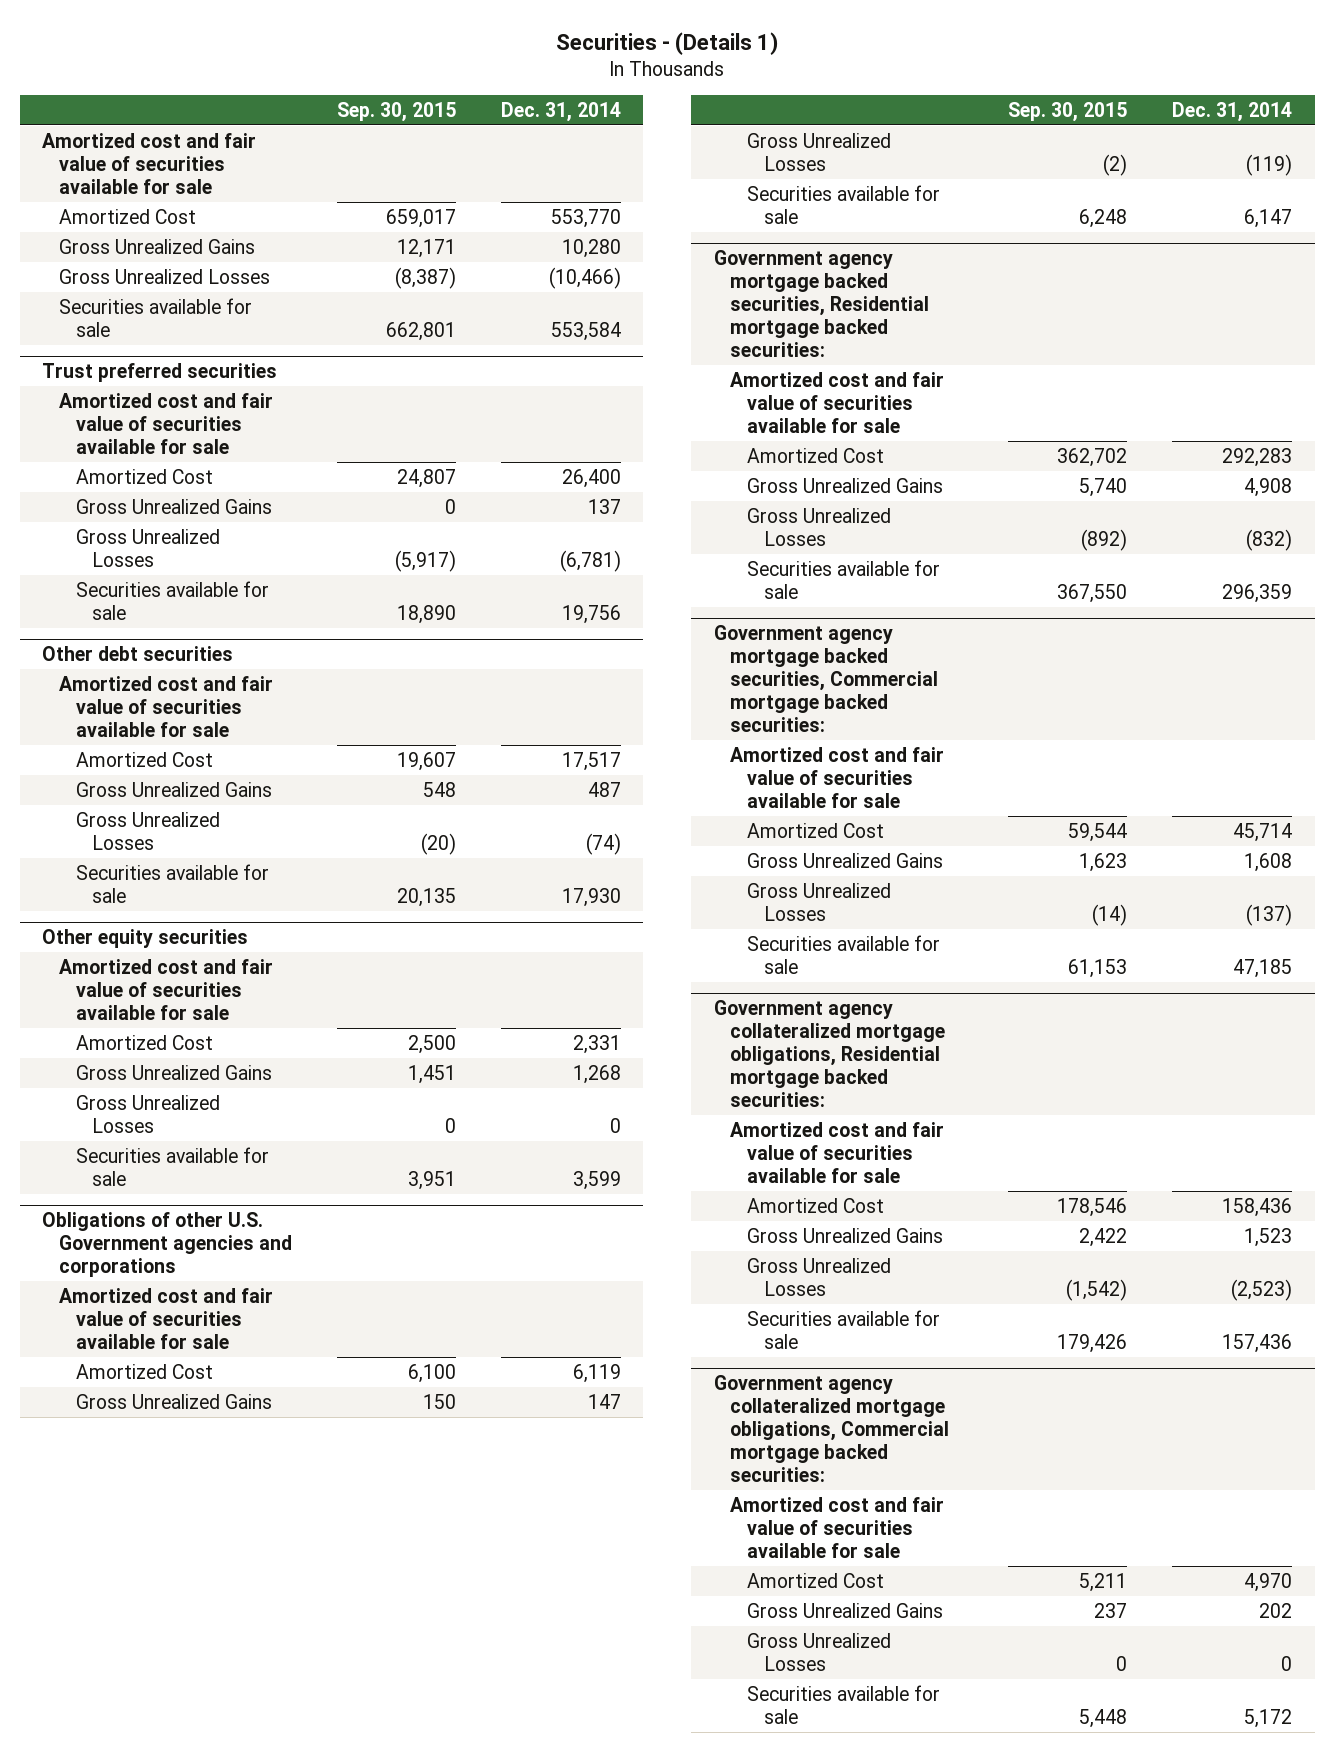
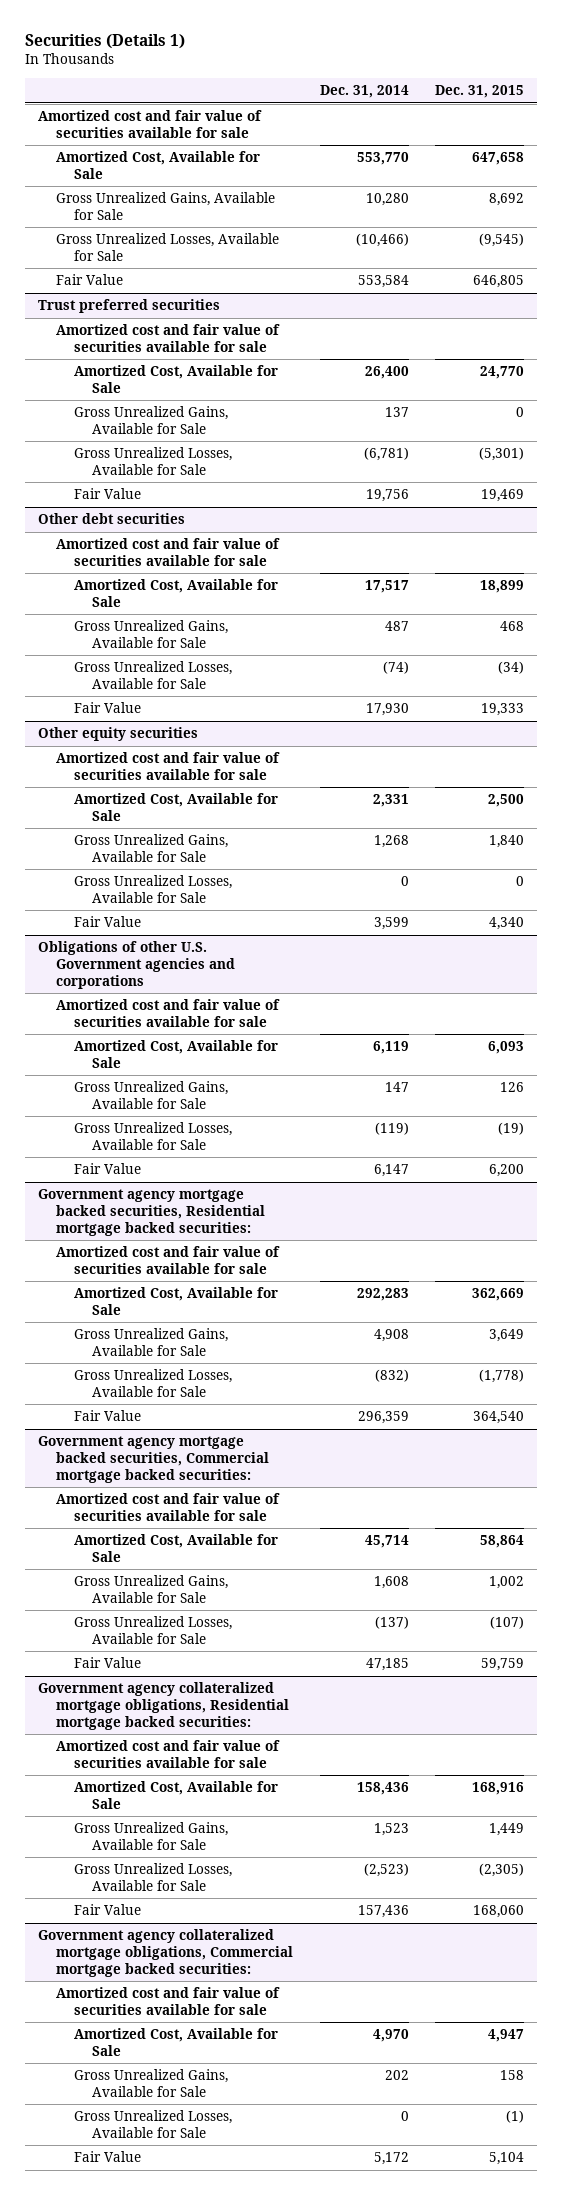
[556,31,779,55] Securities - (Details 1) -> [25,34,186,50] Securities (Details 1)
[336,101,456,122] Sep. 30, 2015 -> none
none -> [435,85,525,99] Dec. 31, 2015
[58,208,196,224] Amortized Cost -> [56,151,261,179] Amortized Cost, Available for Sale
[58,238,255,254] Gross Unrealized Gains -> [56,192,276,220] Gross Unrealized Gains, Available for Sale
[58,268,270,284] Gross Unrealized Losses -> [56,233,280,261] Gross Unrealized Losses, Available for Sale
[58,297,252,337] Securities available for sale -> [56,274,124,286] Fair Value
[75,468,213,484] Amortized Cost -> [74,365,279,393] Amortized Cost, Available for Sale
[75,498,272,514] Gross Unrealized Gains -> [74,406,229,434] Gross Unrealized Gains, Available for Sale
[75,528,220,567] Gross Unrealized Losses -> [74,447,233,475] Gross Unrealized Losses, Available for Sale
[75,580,269,620] Securities available for sale -> [74,488,142,500] Fair Value
[75,751,213,767] Amortized Cost -> [74,579,279,607] Amortized Cost, Available for Sale
[75,781,272,797] Gross Unrealized Gains -> [74,620,229,648] Gross Unrealized Gains, Available for Sale
[75,811,220,850] Gross Unrealized Losses -> [74,661,233,689] Gross Unrealized Losses, Available for Sale
[75,863,269,903] Securities available for sale -> [74,702,142,714] Fair Value
[75,1034,213,1050] Amortized Cost -> [74,793,279,821] Amortized Cost, Available for Sale
[75,1064,272,1080] Gross Unrealized Gains -> [74,834,229,862] Gross Unrealized Gains, Available for Sale
[75,1094,220,1133] Gross Unrealized Losses -> [74,875,233,903] Gross Unrealized Losses, Available for Sale
[75,1146,269,1186] Securities available for sale -> [74,916,142,928] Fair Value
[75,1363,213,1379] Amortized Cost -> [74,1040,279,1068] Amortized Cost, Available for Sale
[75,1393,272,1409] Gross Unrealized Gains -> [74,1081,229,1109] Gross Unrealized Gains, Available for Sale
[747,132,892,171] Gross Unrealized Losses -> [74,1122,233,1150] Gross Unrealized Losses, Available for Sale
[747,184,941,224] Securities available for sale -> [74,1163,142,1175] Fair Value
[747,447,885,463] Amortized Cost -> [74,1287,279,1315] Amortized Cost, Available for Sale
[747,477,944,493] Gross Unrealized Gains -> [74,1328,229,1356] Gross Unrealized Gains, Available for Sale
[747,507,892,546] Gross Unrealized Losses -> [74,1369,233,1397] Gross Unrealized Losses, Available for Sale
[747,559,941,599] Securities available for sale -> [74,1410,142,1422] Fair Value
[747,822,885,838] Amortized Cost -> [74,1534,279,1562] Amortized Cost, Available for Sale
[747,852,944,868] Gross Unrealized Gains -> [74,1575,229,1603] Gross Unrealized Gains, Available for Sale
[747,882,892,921] Gross Unrealized Losses -> [74,1616,233,1644] Gross Unrealized Losses, Available for Sale
[747,934,941,974] Securities available for sale -> [74,1657,142,1669] Fair Value
[747,1197,885,1213] Amortized Cost -> [74,1781,279,1809] Amortized Cost, Available for Sale
[747,1227,944,1243] Gross Unrealized Gains -> [74,1822,229,1850] Gross Unrealized Gains, Available for Sale
[747,1257,892,1296] Gross Unrealized Losses -> [74,1863,233,1891] Gross Unrealized Losses, Available for Sale
[747,1309,941,1349] Securities available for sale -> [74,1904,142,1916] Fair Value
[747,1572,885,1588] Amortized Cost -> [74,2028,279,2056] Amortized Cost, Available for Sale
[747,1602,944,1618] Gross Unrealized Gains -> [74,2069,229,2097] Gross Unrealized Gains, Available for Sale
[747,1632,892,1671] Gross Unrealized Losses -> [74,2110,233,2138] Gross Unrealized Losses, Available for Sale
[747,1684,941,1724] Securities available for sale -> [74,2151,142,2163] Fair Value

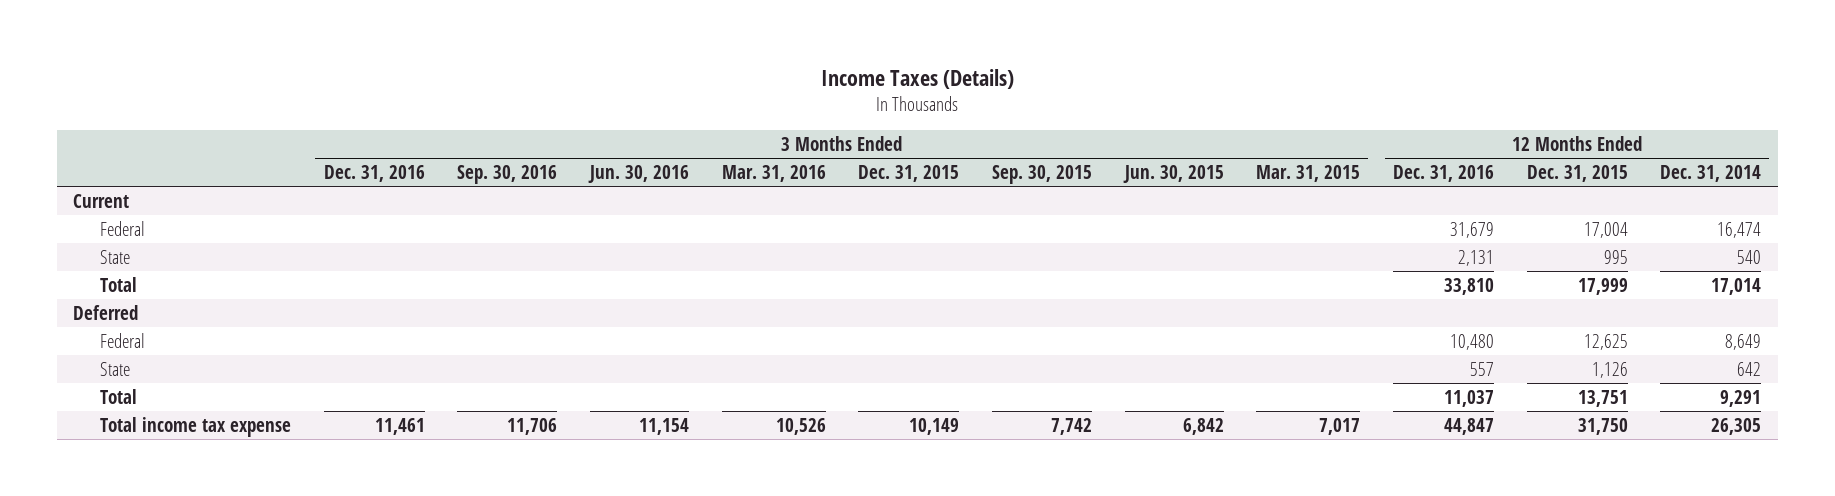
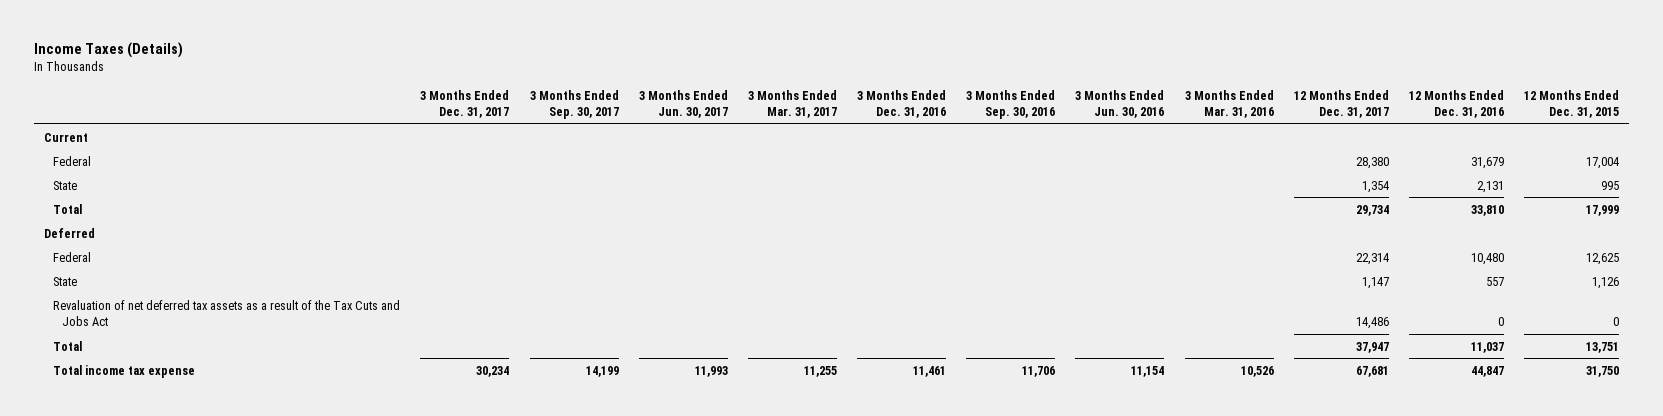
[858,165,960,183] Dec. 31, 2015 -> none
[991,165,1092,185] Sep. 30, 2015 -> none
[1122,165,1224,184] Jun. 30, 2015 -> none
[1256,165,1361,183] Mar. 31, 2015 -> none
[1660,165,1762,183] Dec. 31, 2014 -> none
none -> [420,89,510,119] 3 Months Ended Dec. 31, 2017
none -> [529,89,619,120] 3 Months Ended Sep. 30, 2017
none -> [638,89,728,119] 3 Months Ended Jun. 30, 2017
none -> [747,89,837,119] 3 Months Ended Mar. 31, 2017
none -> [1293,89,1389,119] 12 Months Ended Dec. 31, 2017
none -> [53,299,401,327] Revaluation of net deferred tax assets as a result of the Tax Cuts and Jobs Act

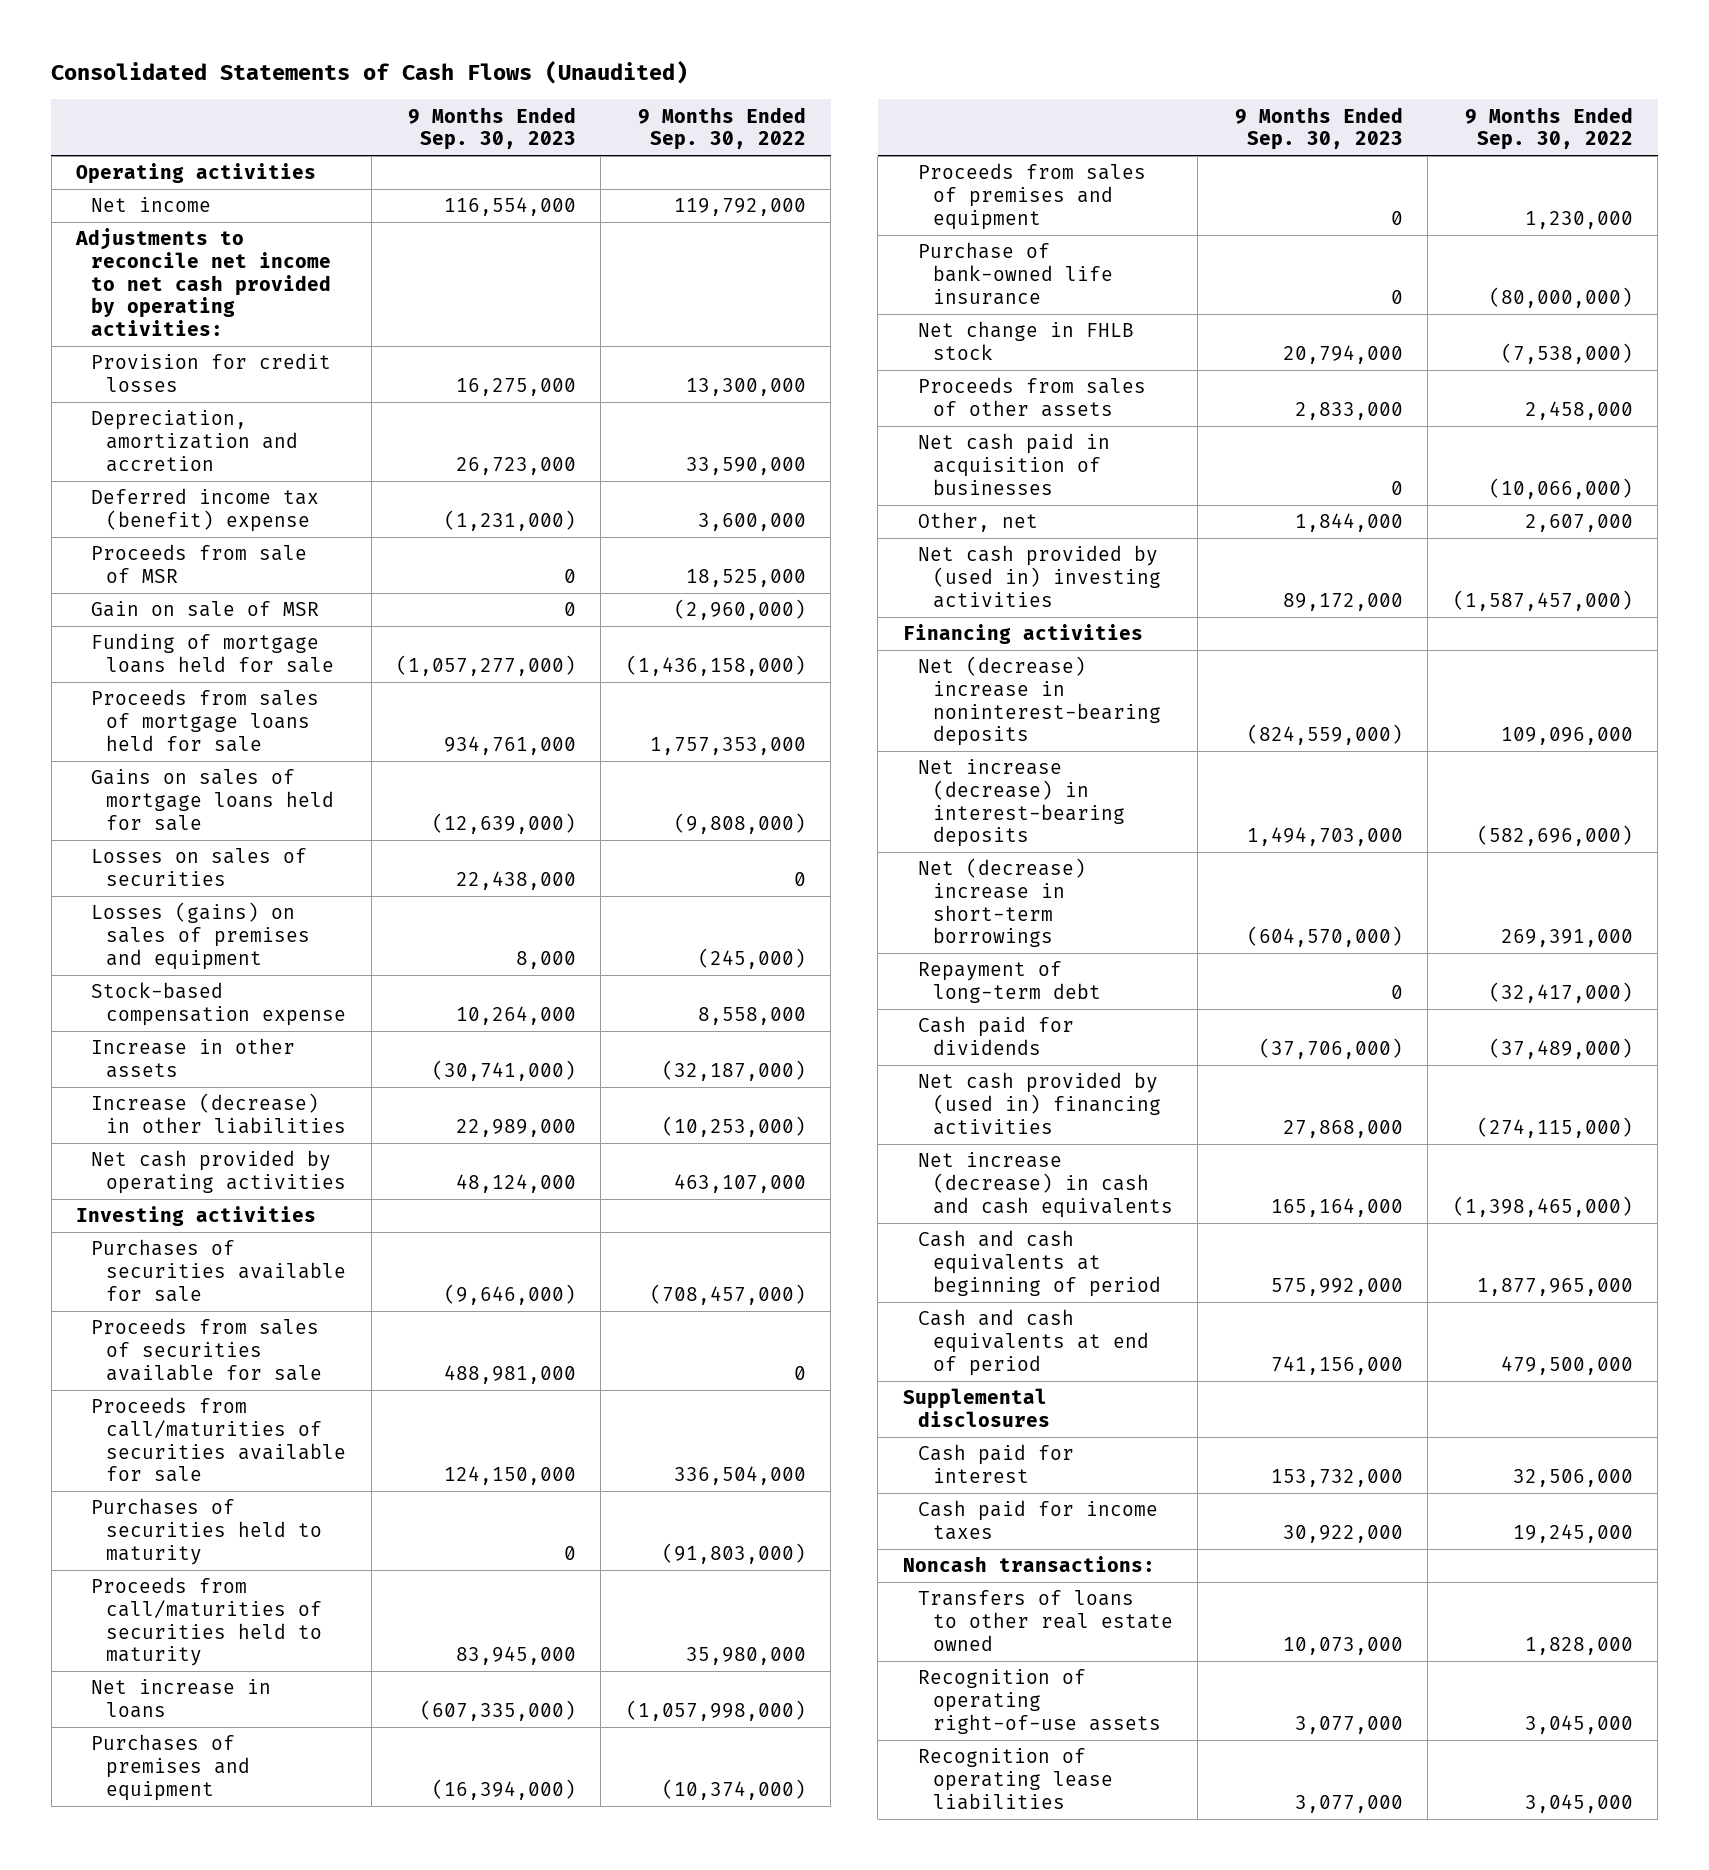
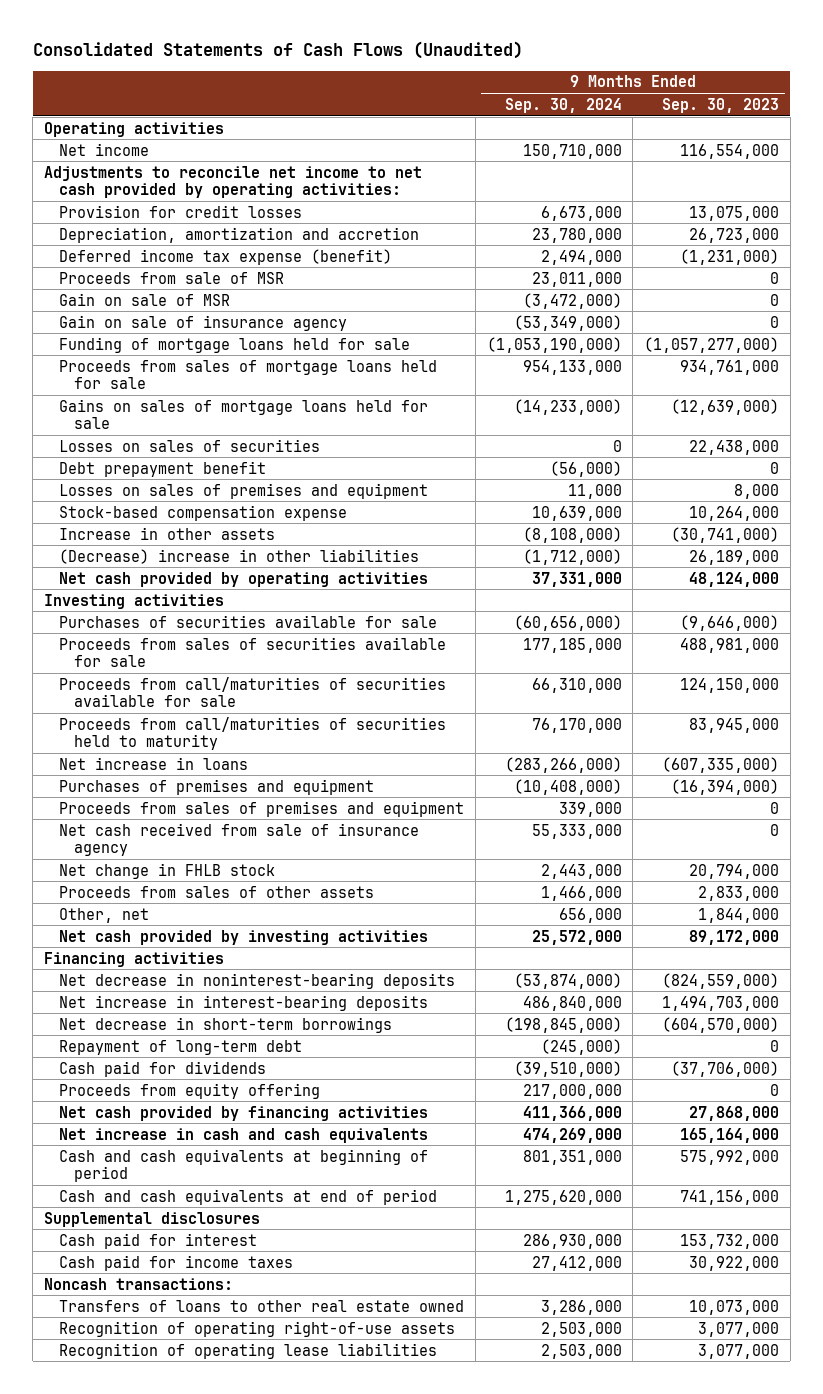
[637,106,806,151] 9 Months Ended Sep. 30, 2022 -> none
none -> [504,97,622,113] Sep. 30, 2024
[456,377,577,396] 16,275,000 -> [689,205,780,221] 13,075,000
[91,488,320,532] Deferred income tax (benefit) expense -> [58,248,392,265] Deferred income tax expense (benefit)
none -> [58,314,347,331] Gain on sale of insurance agency
none -> [58,460,266,477] Debt prepayment benefit
[91,902,311,970] Losses (gains) on sales of premises and equipment -> [58,482,428,499] Losses on sales of premises and equipment
[91,1093,347,1134] Increase (decrease) in other liabilities -> [58,548,419,564] (Decrease) increase in other liabilities
[456,1118,577,1137] 22,989,000 -> [689,549,780,565] 26,189,000
[91,1498,323,1565] Purchases of securities held to maturity -> none
[917,242,1114,305] Purchase of bank-owned life insurance -> none
none -> [58,822,419,857] Net cash received from sale of insurance agency
[917,433,1110,495] Net cash paid in acquisition of businesses -> none
[917,545,1162,608] Net cash provided by (used in) investing activities -> [58,929,428,945] Net cash provided by investing activities
[917,656,1162,747] Net (decrease) increase in noninterest-bearing deposits -> [58,972,455,989] Net decrease in noninterest-bearing deposits
[917,759,1126,848] Net increase (decrease) in interest-bearing deposits -> [58,994,428,1011] Net increase in interest-bearing deposits
[917,858,1086,948] Net (decrease) increase in short-term borrowings -> [58,1016,392,1033] Net decrease in short-term borrowings
none -> [58,1082,320,1099] Proceeds from equity offering
[917,1072,1162,1135] Net cash provided by (used in) financing activities -> [58,1105,428,1121] Net cash provided by financing activities
[917,1152,1174,1218] Net increase (decrease) in cash and cash equivalents -> [58,1127,428,1143] Net increase in cash and cash equivalents

